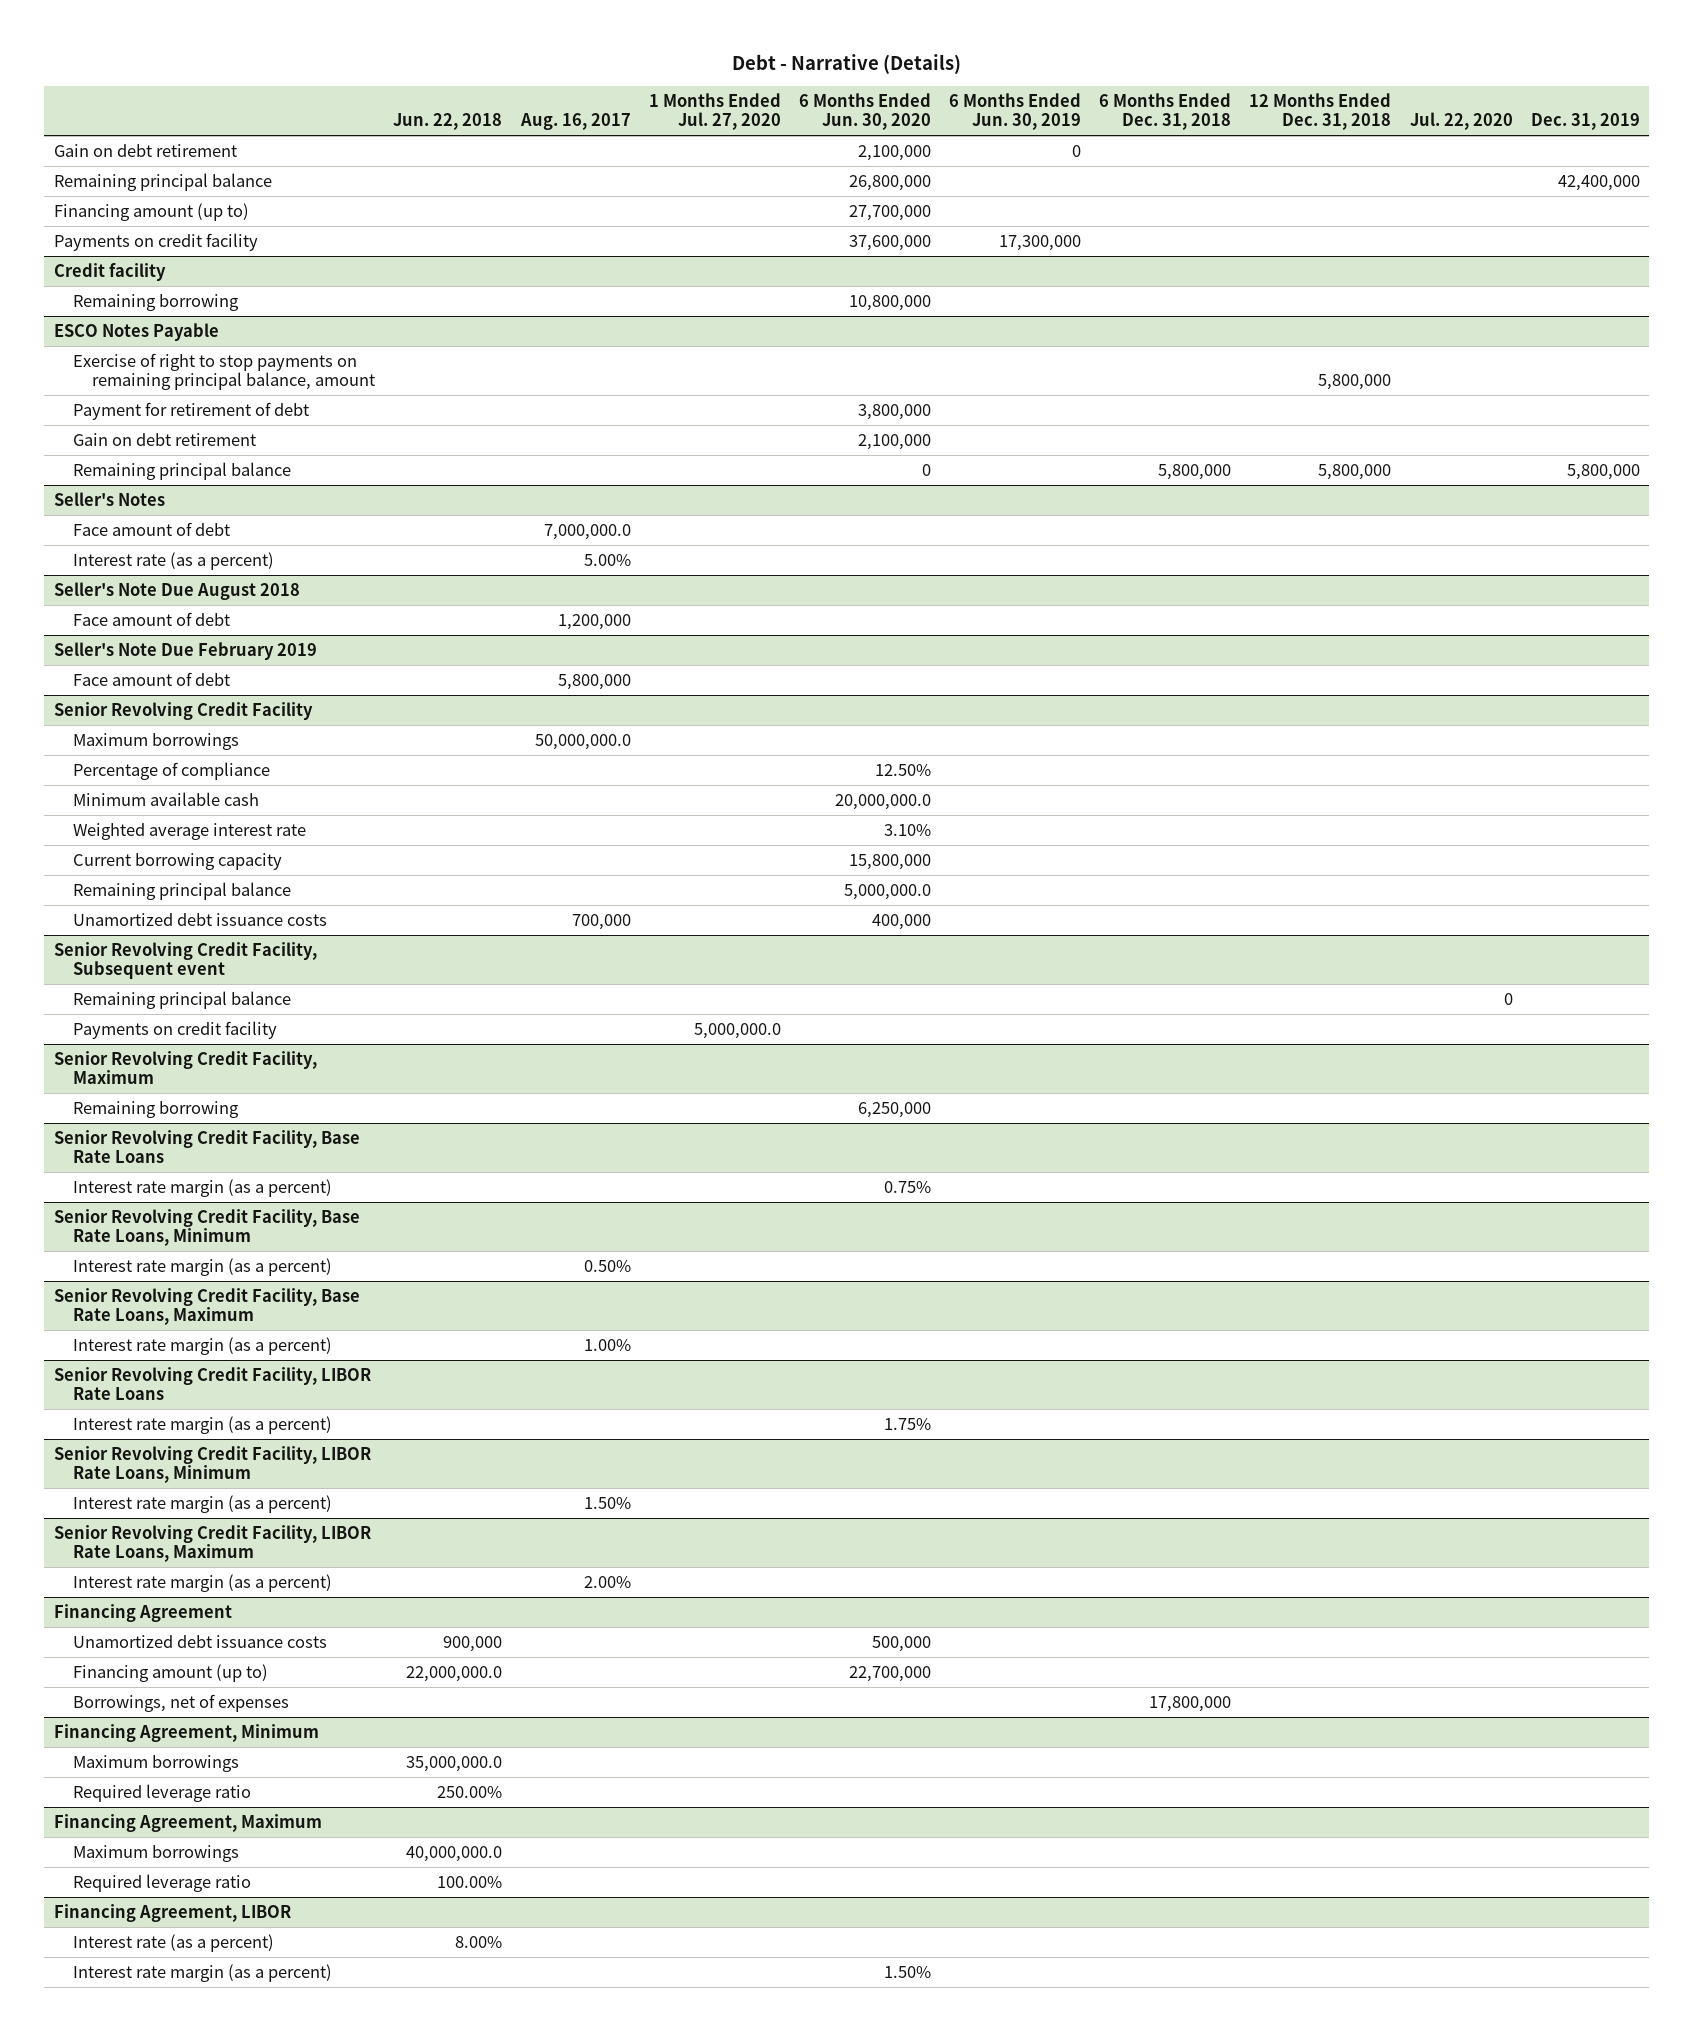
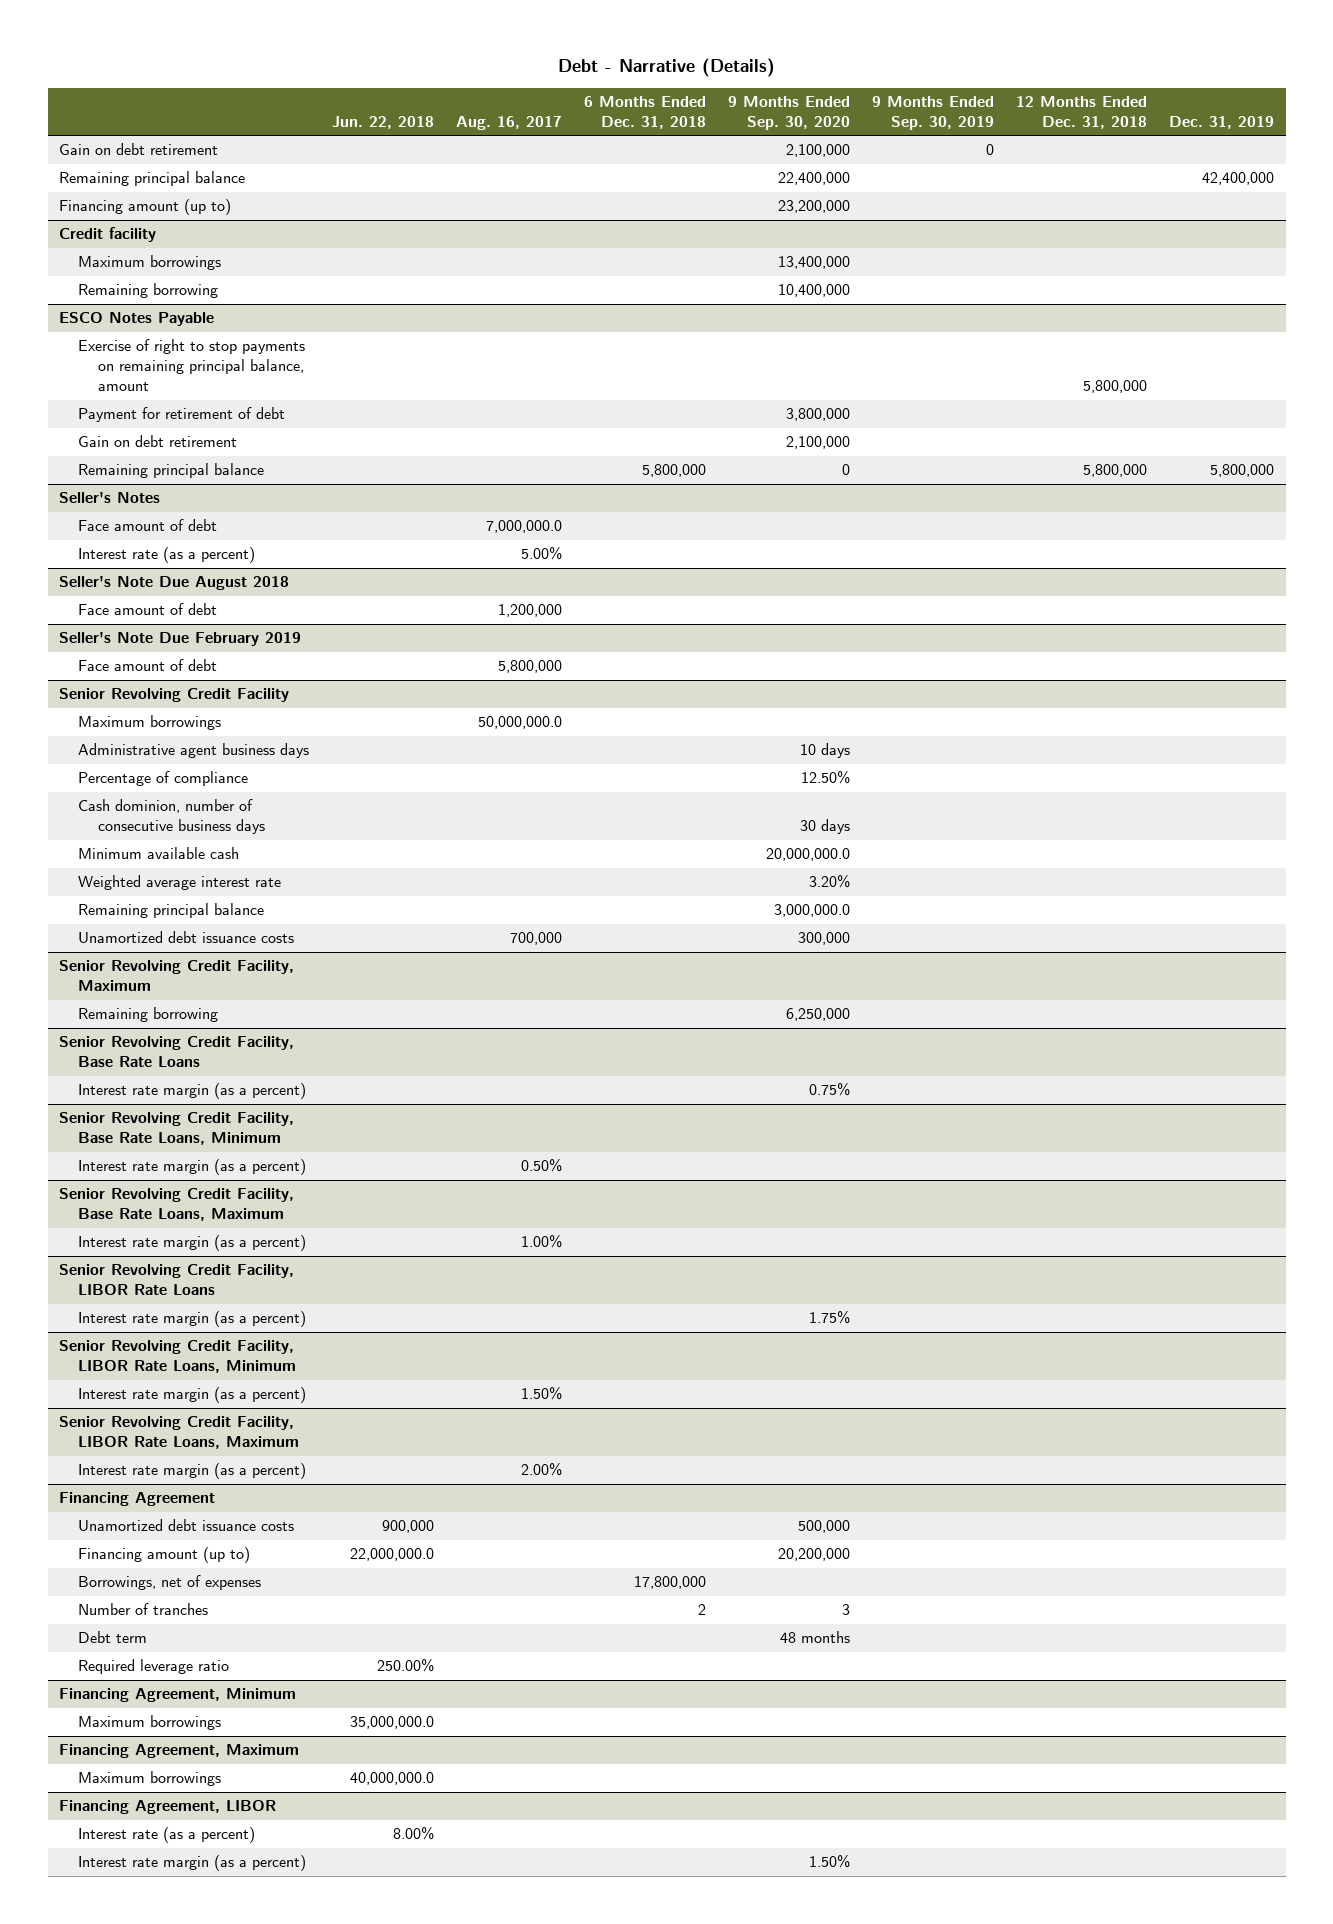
[648,93,781,130] 1 Months Ended Jul. 27, 2020 -> none
[798,93,931,130] 6 Months Ended Jun. 30, 2020 -> none
[949,93,1082,130] 6 Months Ended Jun. 30, 2019 -> none
[1409,111,1513,130] Jul. 22, 2020 -> none
none -> [728,95,851,130] 9 Months Ended Sep. 30, 2020
none -> [872,95,995,130] 9 Months Ended Sep. 30, 2019
[53,233,258,252] Payments on credit facility -> none
none -> [78,255,222,271] Maximum borrowings
none -> [78,743,310,759] Administrative agent business days
none -> [78,799,266,835] Cash dominion, number of consecutive business days
[72,853,282,871] Current borrowing capacity -> none
[53,942,317,979] Senior Revolving Credit Facility, Subsequent event -> none
[72,991,291,1010] Remaining principal balance -> none
[72,1021,277,1040] Payments on credit facility -> none
none -> [78,1603,209,1616] Number of tranches
none -> [78,1631,148,1644] Debt term
none -> [78,1659,230,1675] Required leverage ratio
[72,1784,251,1803] Required leverage ratio -> none
[72,1874,251,1893] Required leverage ratio -> none

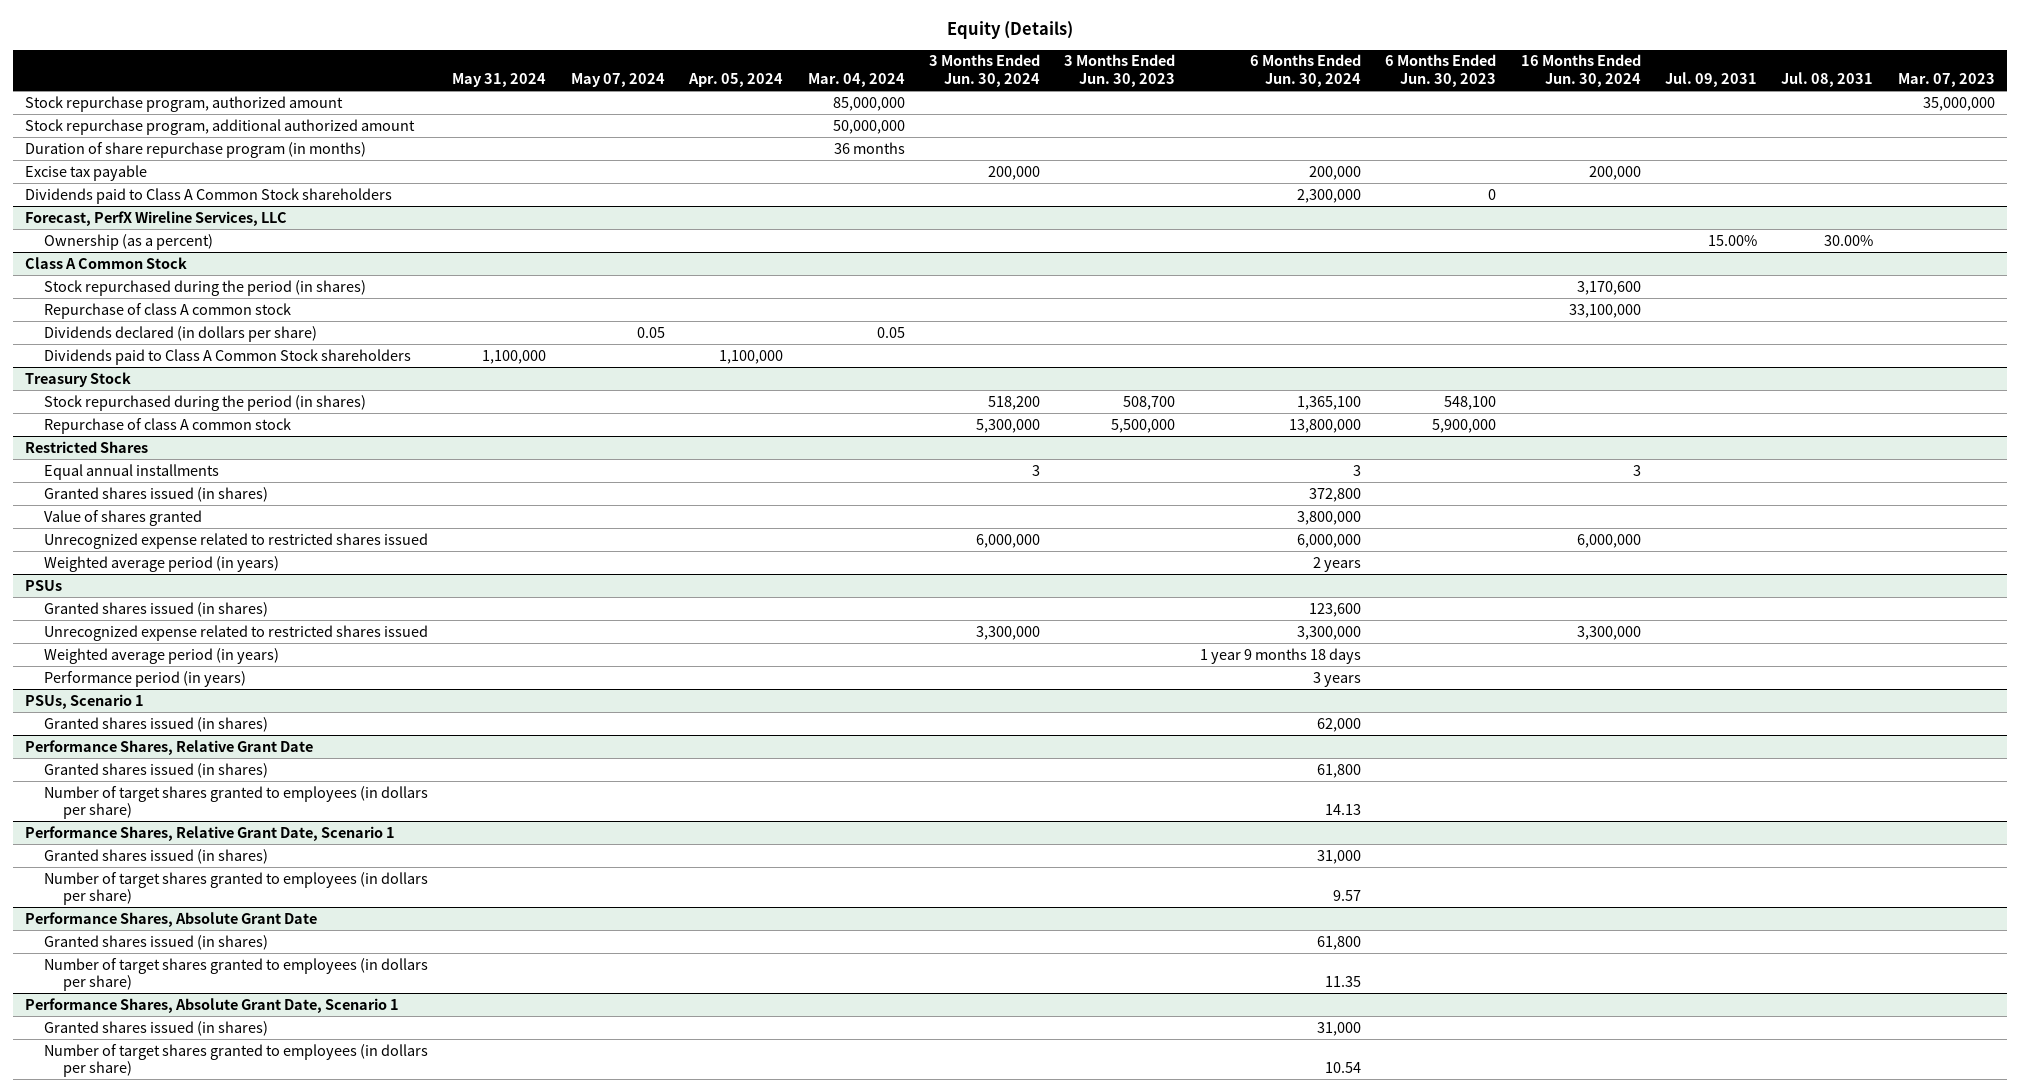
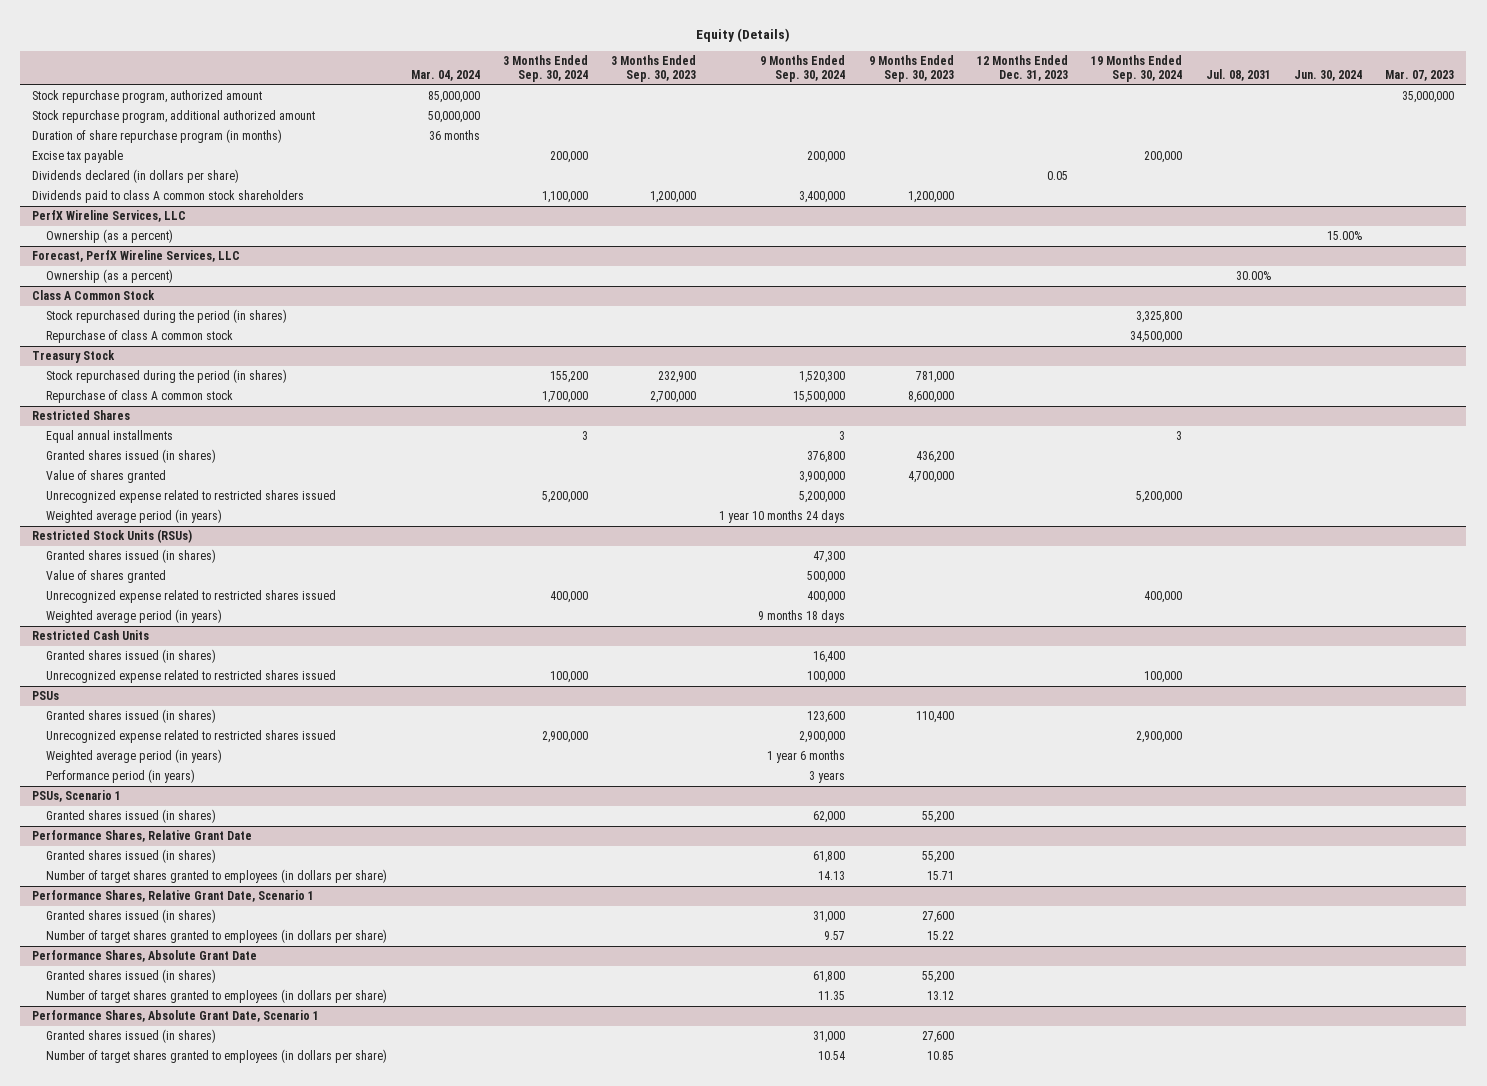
[452,72,547,87] May 31, 2024 -> none
[570,72,665,87] May 07, 2024 -> none
[688,72,784,87] Apr. 05, 2024 -> none
[928,54,1040,87] 3 Months Ended Jun. 30, 2024 -> none
[1064,54,1176,87] 3 Months Ended Jun. 30, 2023 -> none
[1249,54,1361,87] 6 Months Ended Jun. 30, 2024 -> none
[1385,54,1497,87] 6 Months Ended Jun. 30, 2023 -> none
[1520,54,1641,87] 16 Months Ended Jun. 30, 2024 -> none
[1665,71,1758,87] Jul. 09, 2031 -> none
none -> [502,54,588,82] 3 Months Ended Sep. 30, 2024
none -> [611,54,697,82] 3 Months Ended Sep. 30, 2023
none -> [760,54,846,82] 9 Months Ended Sep. 30, 2024
none -> [868,54,954,82] 9 Months Ended Sep. 30, 2023
none -> [977,54,1069,81] 12 Months Ended Dec. 31, 2023
none -> [1091,54,1183,82] 19 Months Ended Sep. 30, 2024
none -> [1294,69,1363,81] Jun. 30, 2024
none -> [32,169,240,184] Dividends declared (in dollars per share)
[25,187,393,204] Dividends paid to Class A Common Stock shareholders -> [32,190,305,204] Dividends paid to class A common stock shareholders
none -> [32,210,187,223] PerfX Wireline Services, LLC
none -> [46,229,174,244] Ownership (as a percent)
[43,325,317,342] Dividends declared (in dollars per share) -> none
[43,348,411,365] Dividends paid to Class A Common Stock shareholders -> none
none -> [32,529,193,544] Restricted Stock Units (RSUs)
none -> [46,549,217,564] Granted shares issued (in shares)
none -> [46,570,167,584] Value of shares granted
none -> [46,590,337,604] Unrecognized expense related to restricted shares issued
none -> [46,609,223,624] Weighted average period (in years)
none -> [32,630,150,641] Restricted Cash Units
none -> [46,649,217,664] Granted shares issued (in shares)
none -> [46,670,337,684] Unrecognized expense related to restricted shares issued

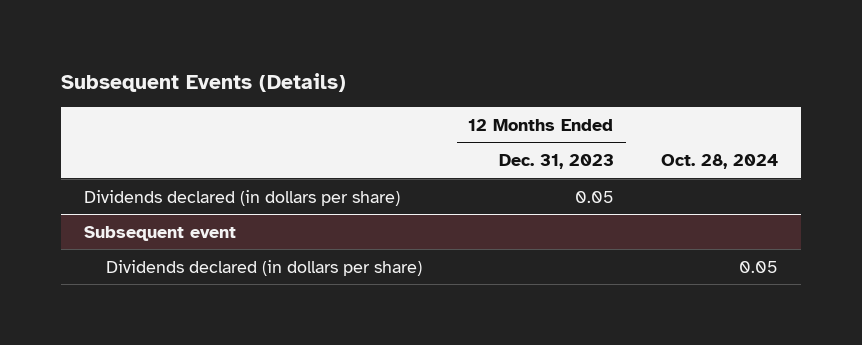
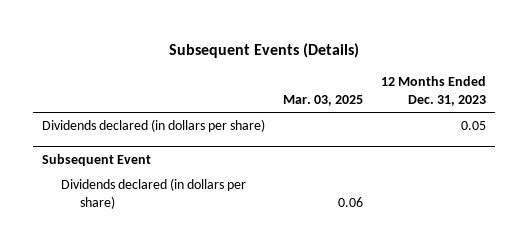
[660,154,778,170] Oct. 28, 2024 -> none
none -> [283,94,364,106] Mar. 03, 2025
[84,225,237,241] Subsequent event -> [42,154,152,167] Subsequent Event

